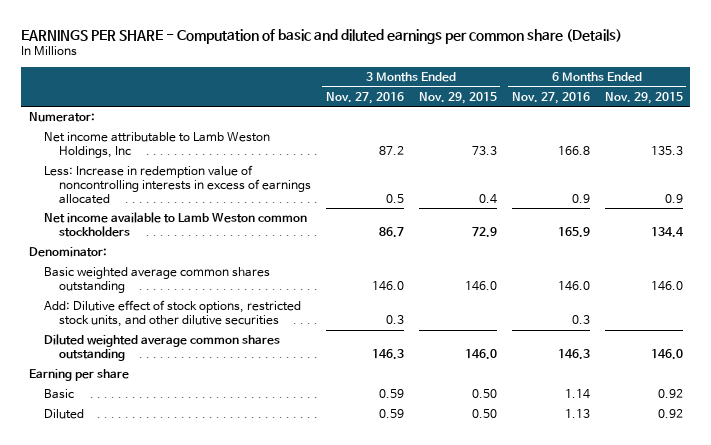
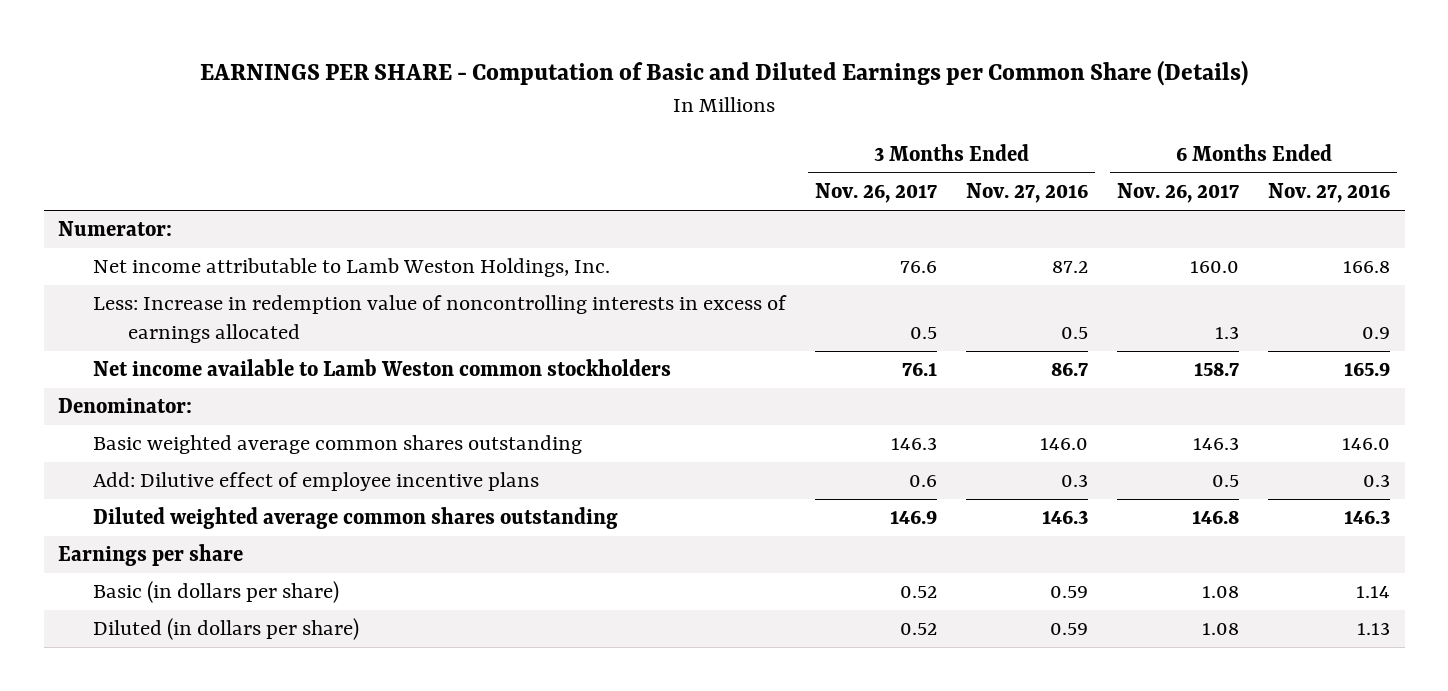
[21,28,623,44] EARNINGS PER SHARE - Computation of basic and diluted earnings per common share (Details) -> [200,60,1249,87] EARNINGS PER SHARE - Computation of Basic and Diluted Earnings per Common Share (Details)
[418,91,497,104] Nov. 29, 2015 -> none
[604,91,683,104] Nov. 29, 2015 -> none
none -> [815,183,938,204] Nov. 26, 2017
none -> [1117,183,1240,204] Nov. 26, 2017
[43,132,270,158] Net income attributable to Lamb Weston Holdings, Inc -> [93,258,611,278] Net income attributable to Lamb Weston Holdings, Inc.
[43,300,301,327] Add: Dilutive effect of stock options, restricted stock units, and other dilutive securities -> [93,472,540,492] Add: Dilutive effect of employee incentive plans
[28,369,129,382] Earning per share -> [58,544,244,567] Earnings per share
[43,389,74,400] Basic -> [93,581,340,604] Basic (in dollars per share)
[43,409,84,420] Diluted -> [93,618,360,641] Diluted (in dollars per share)

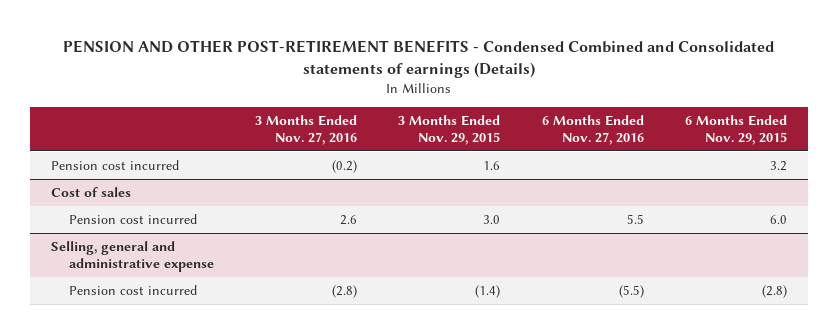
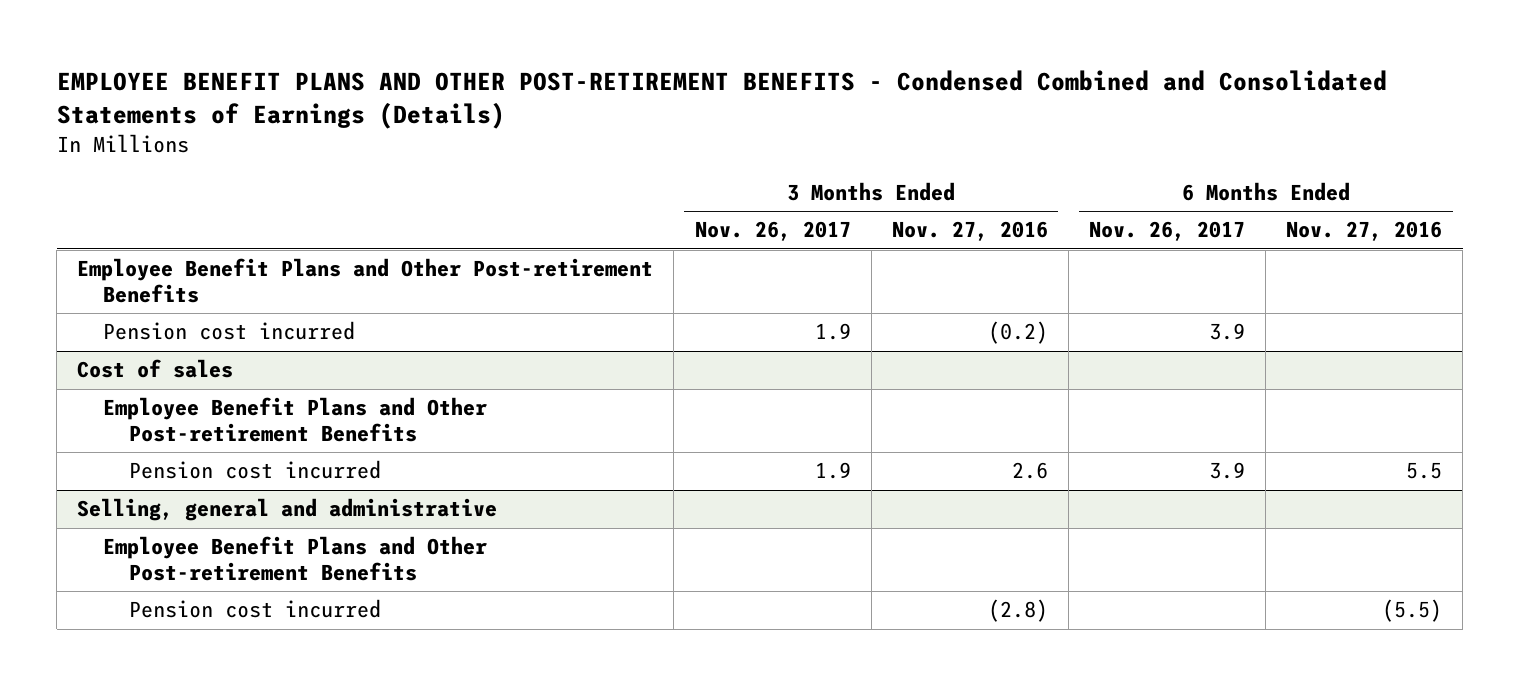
[63,40,775,78] PENSION AND OTHER POST-RETIREMENT BENEFITS - Condensed Combined and Consolidated statements of earnings (Details) -> [56,69,1387,130] EMPLOYEE BENEFIT PLANS AND OTHER POST-RETIREMENT BENEFITS - Condensed Combined and Consolidated Statements of Earnings (Details)
[398,115,501,145] 3 Months Ended Nov. 29, 2015 -> none
[685,115,788,145] 6 Months Ended Nov. 29, 2015 -> none
none -> [694,221,851,242] Nov. 26, 2017
none -> [1089,221,1246,242] Nov. 26, 2017
none -> [77,258,654,303] Employee Benefit Plans and Other Post-retirement Benefits
none -> [102,397,487,442] Employee Benefit Plans and Other Post-retirement Benefits
[50,241,214,272] Selling, general and administrative expense -> [77,498,498,522] Selling, general and administrative
none -> [102,536,487,581] Employee Benefit Plans and Other Post-retirement Benefits

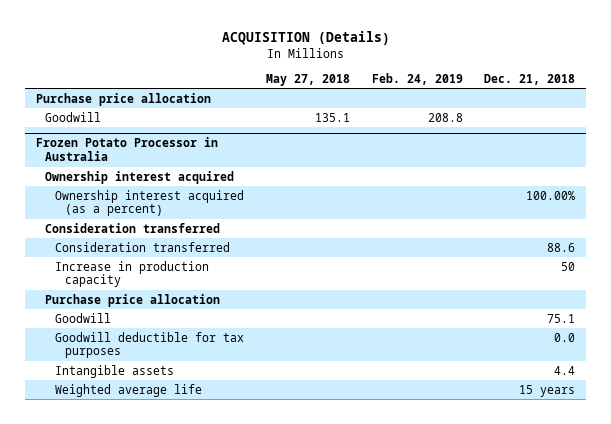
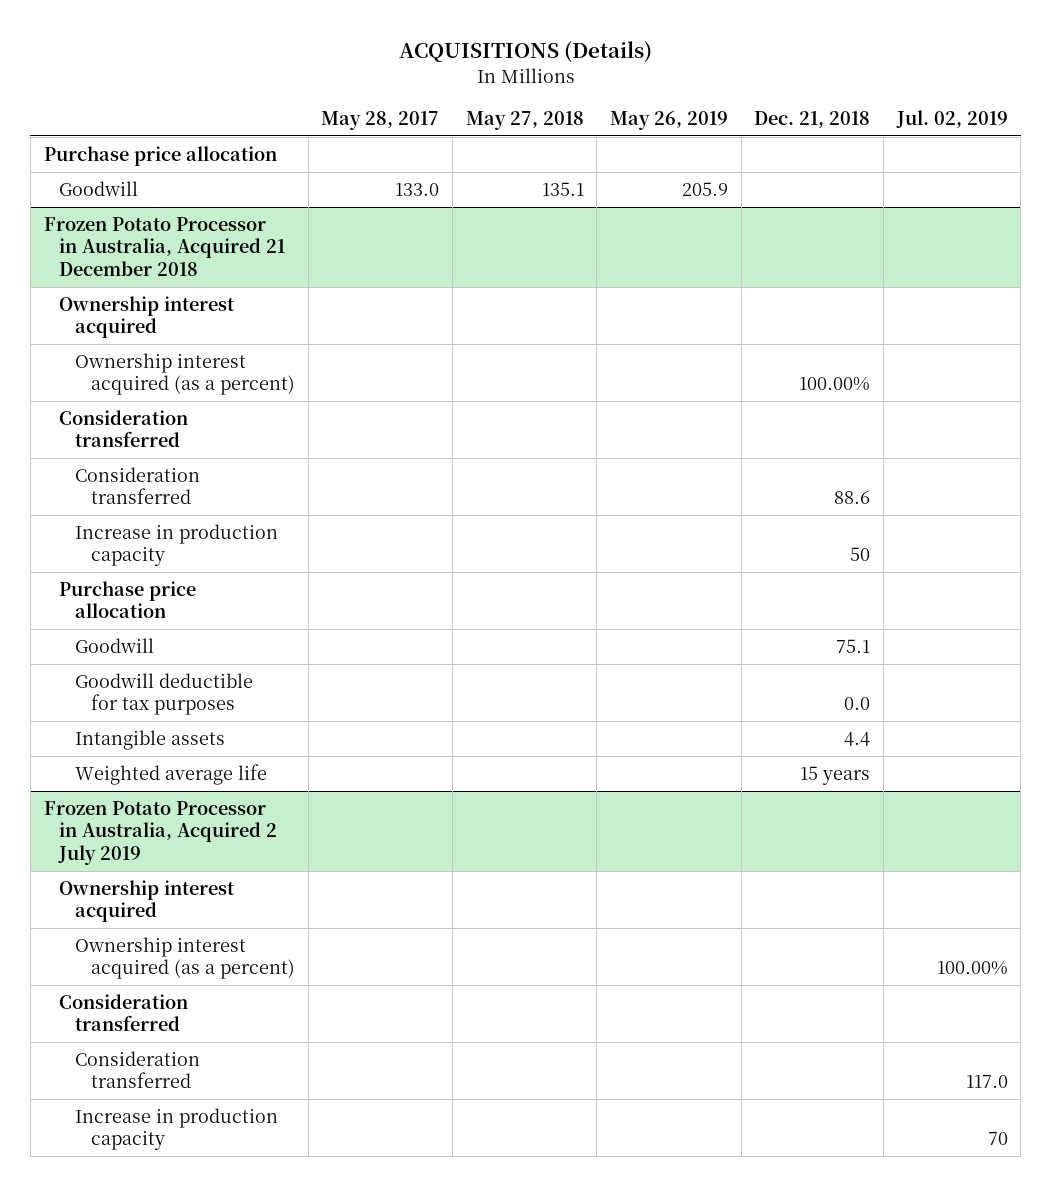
[221,31,390,46] ACQUISITION (Details) -> [398,41,652,64] ACQUISITIONS (Details)
[371,72,463,85] Feb. 24, 2019 -> none
none -> [321,110,440,130] May 28, 2017
none -> [610,110,729,130] May 26, 2019
none -> [895,109,1008,128] Jul. 02, 2019
[35,137,218,161] Frozen Potato Processor in Australia -> [43,217,286,276] Frozen Potato Processor in Australia, Acquired 21 December 2018
none -> [43,801,278,865] Frozen Potato Processor in Australia, Acquired 2 July 2019
none -> [59,880,235,923] Ownership interest acquired
none -> [75,937,296,980] Ownership interest acquired (as a percent)
none -> [59,994,189,1032] Consideration transferred
none -> [75,1051,201,1089] Consideration transferred
none -> [75,1108,279,1151] Increase in production capacity

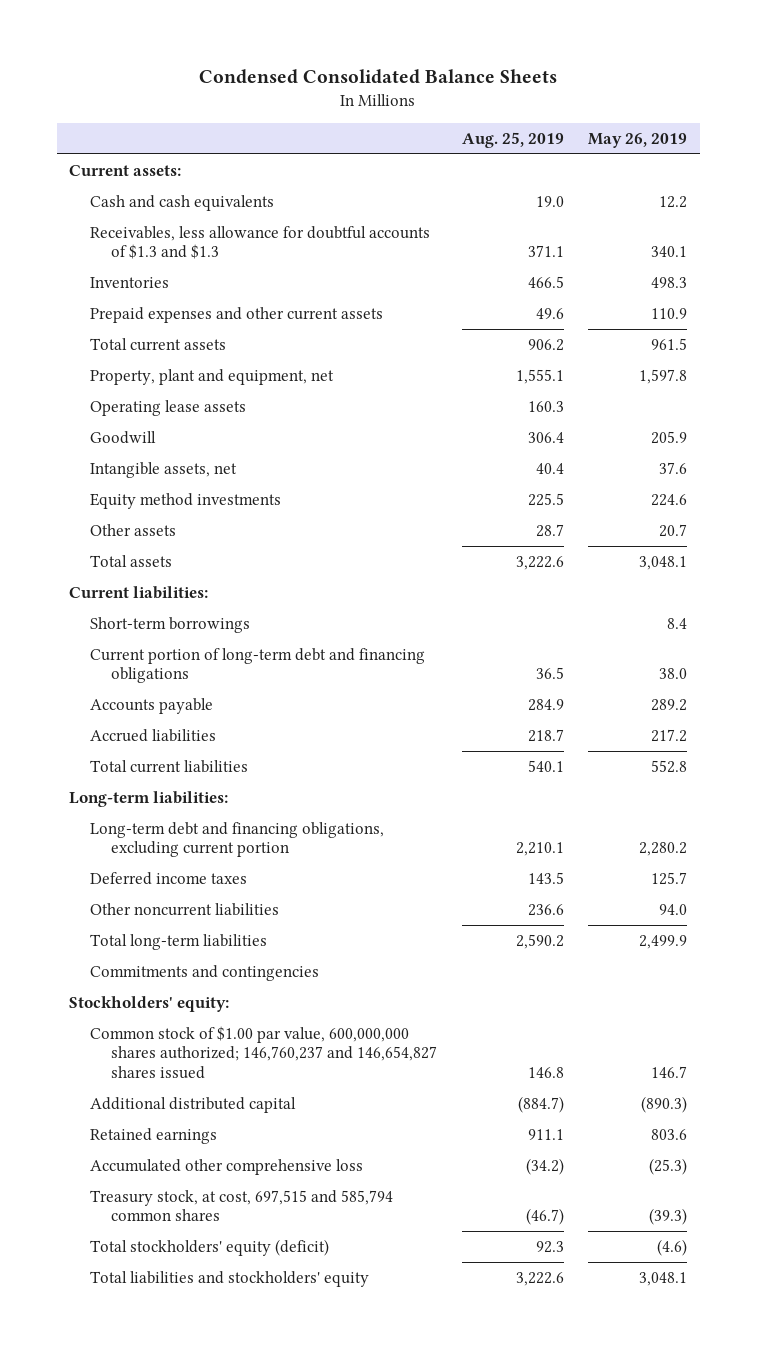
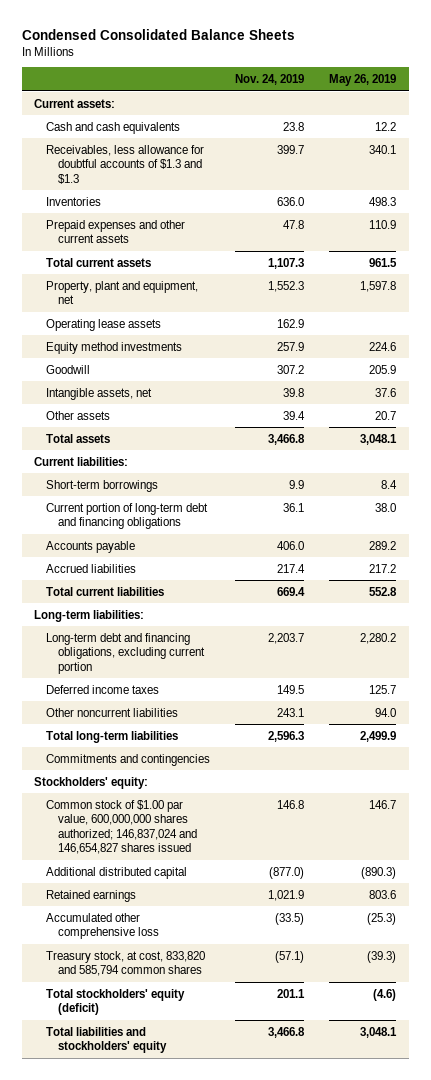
[461,131,564,148] Aug. 25, 2019 -> none
none -> [235,73,305,85] Nov. 24, 2019
[90,492,282,509] Equity method investments -> [46,341,183,354] Equity method investments
[90,1025,437,1080] Common stock of $1.00 par value, 600,000,000 shares authorized; 146,760,237 and 146,654,827 shares issued -> [46,799,197,854] Common stock of $1.00 par value, 600,000,000 shares authorized; 146,837,024 and 146,654,827 shares issued
[90,1189,394,1222] Treasury stock, at cost, 697,515 and 585,794 common shares -> [46,950,206,977] Treasury stock, at cost, 833,820 and 585,794 common shares

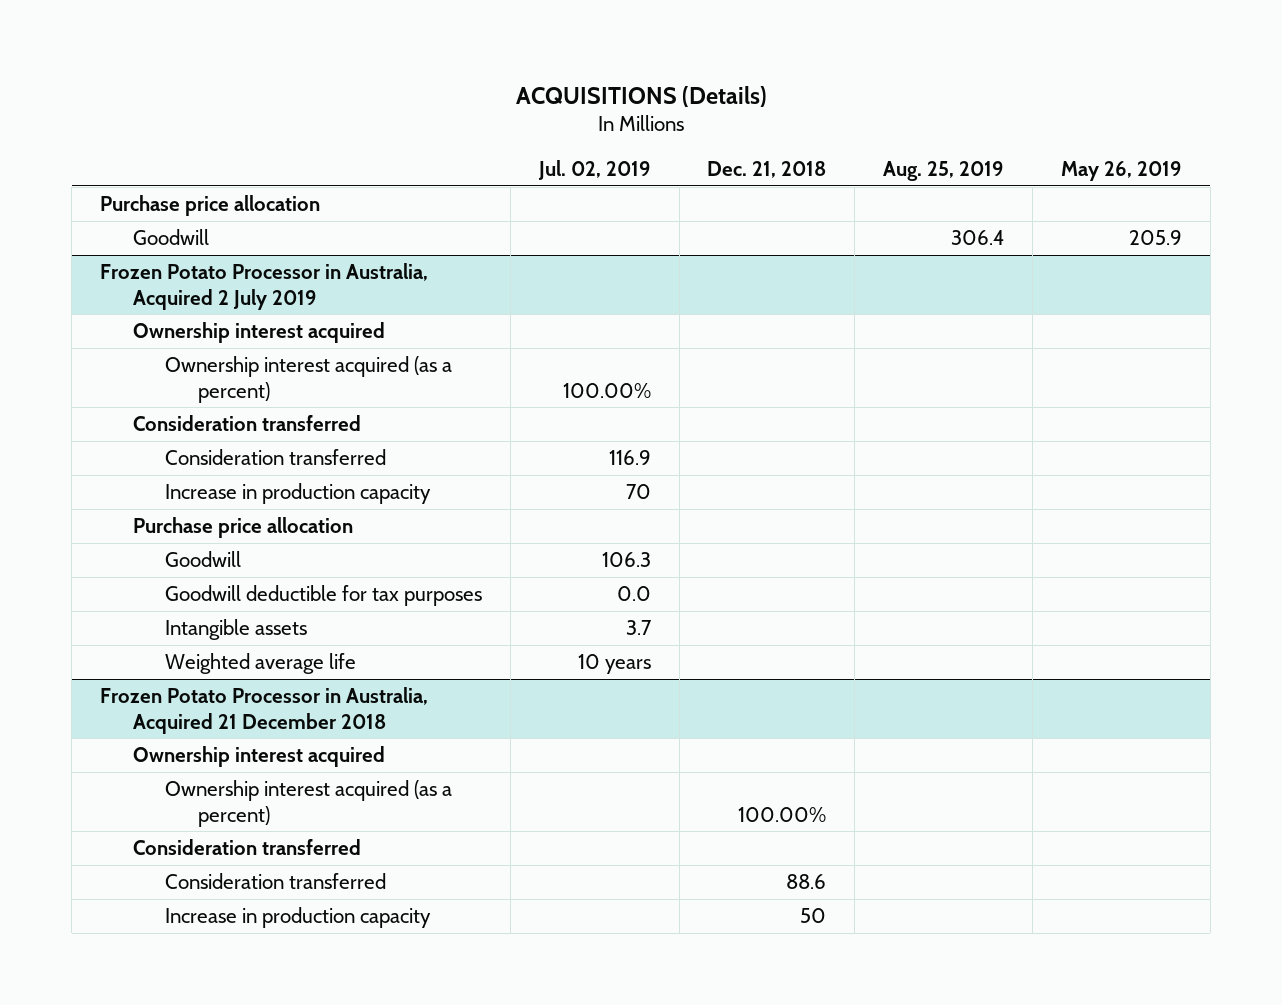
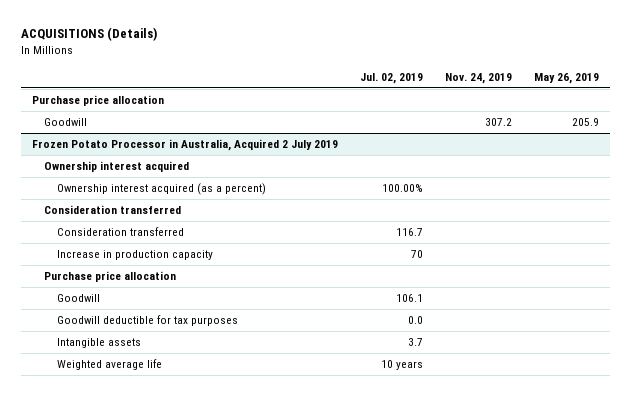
[707,160,827,178] Dec. 21, 2018 -> none
[883,160,1005,181] Aug. 25, 2019 -> none
none -> [444,72,512,84] Nov. 24, 2019
[608,450,651,466] 116.9 -> [395,228,423,237] 116.7
[601,552,651,568] 106.3 -> [395,294,423,303] 106.1
[99,687,428,734] Frozen Potato Processor in Australia, Acquired 21 December 2018 -> none
[132,746,385,768] Ownership interest acquired -> none
[165,780,453,827] Ownership interest acquired (as a percent) -> none
[132,839,361,856] Consideration transferred -> none
[165,873,387,890] Consideration transferred -> none
[165,907,432,929] Increase in production capacity -> none

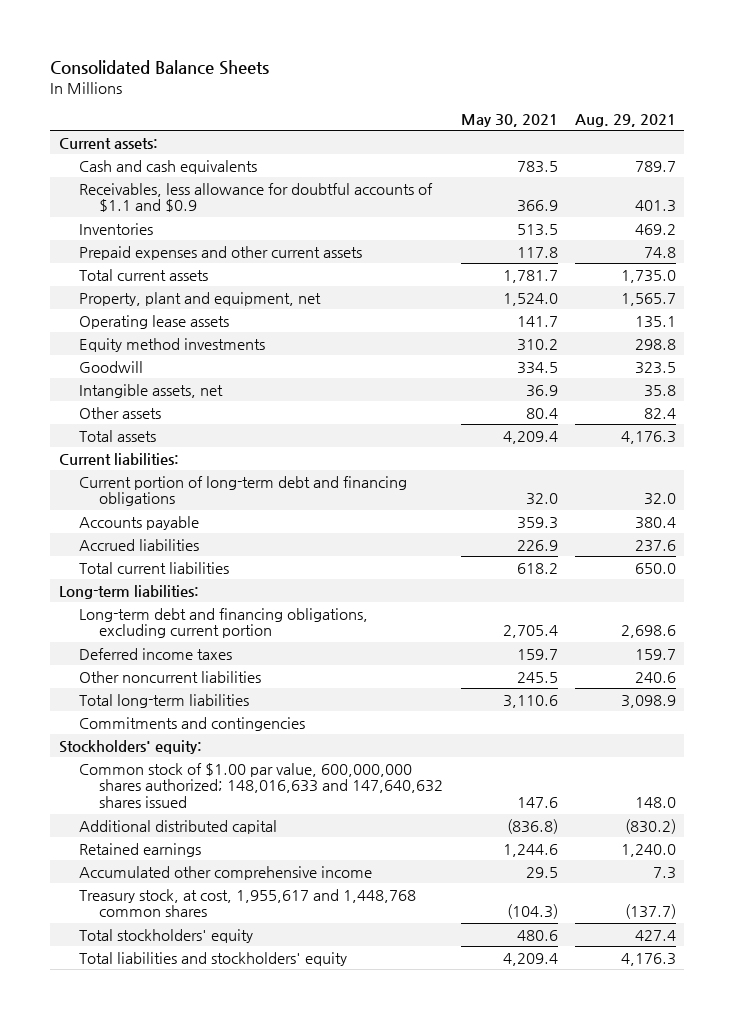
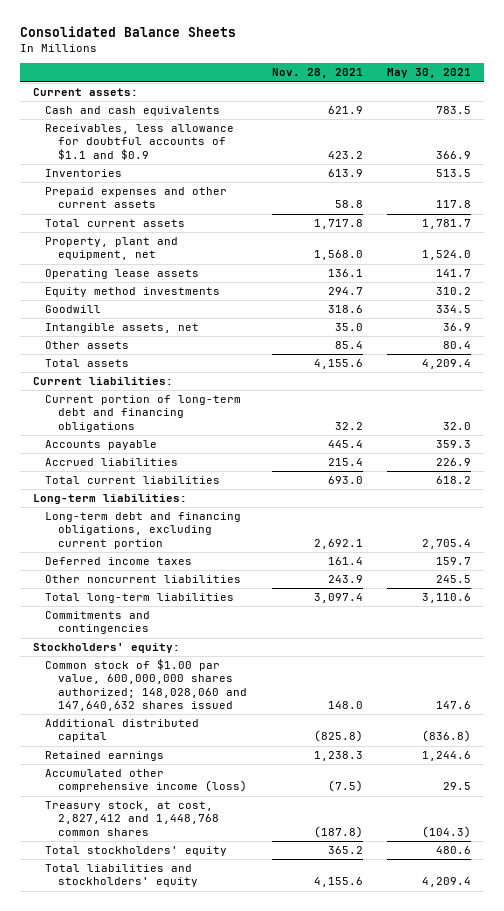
[574,113,676,127] Aug. 29, 2021 -> none
none -> [271,68,363,79] Nov. 28, 2021
[79,762,444,809] Common stock of $1.00 par value, 600,000,000 shares authorized; 148,016,633 and 147,640,632 shares issued -> [45,659,248,711] Common stock of $1.00 par value, 600,000,000 shares authorized; 148,028,060 and 147,640,632 shares issued
[79,865,373,880] Accumulated other comprehensive income -> [45,769,248,793] Accumulated other comprehensive income (loss)
[79,888,417,918] Treasury stock, at cost, 1,955,617 and 1,448,768 common shares -> [45,801,220,836] Treasury stock, at cost, 2,827,412 and 1,448,768 common shares

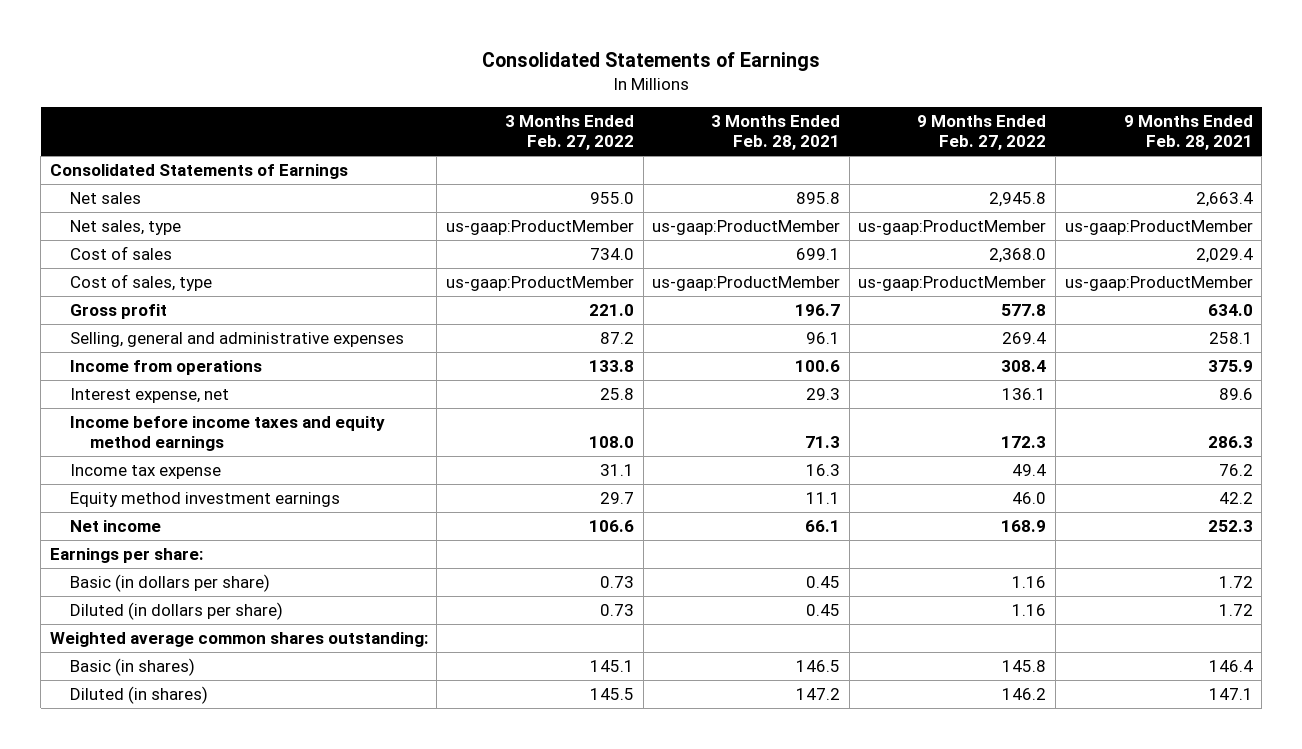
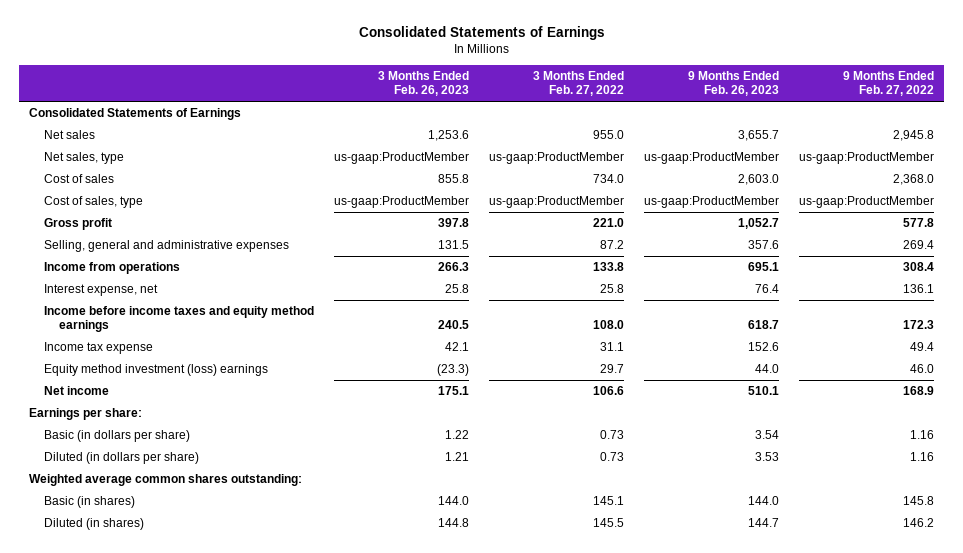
[711,115,841,151] 3 Months Ended Feb. 28, 2021 -> none
[1123,115,1253,151] 9 Months Ended Feb. 28, 2021 -> none
none -> [378,71,470,97] 3 Months Ended Feb. 26, 2023
none -> [688,71,780,97] 9 Months Ended Feb. 26, 2023
[69,492,340,508] Equity method investment earnings -> [44,363,269,376] Equity method investment (loss) earnings

